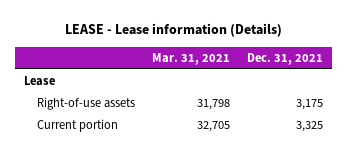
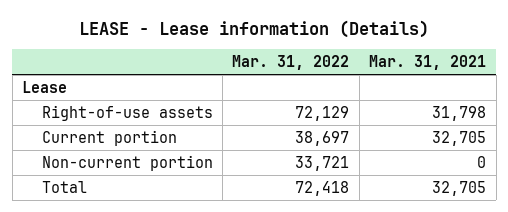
[247,52,324,65] Dec. 31, 2021 -> none
none -> [232,54,350,70] Mar. 31, 2022
none -> [41,154,213,171] Non-current portion
none -> [41,180,87,193] Total

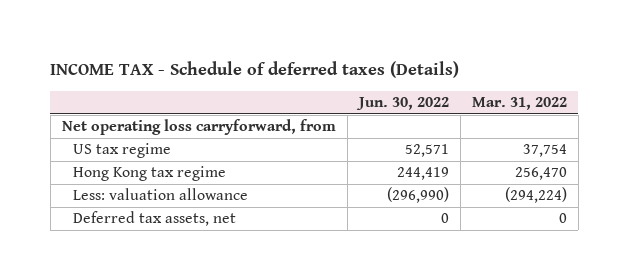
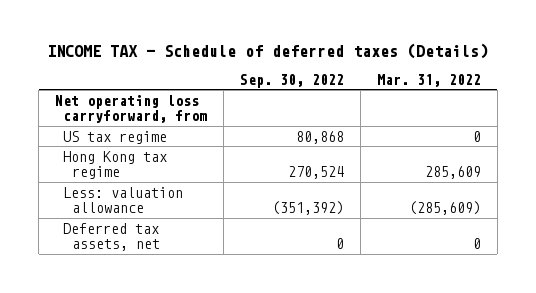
[355,97,449,111] Jun. 30, 2022 -> none
none -> [240,73,345,88] Sep. 30, 2022
[522,144,567,158] 37,754 -> [472,130,481,142] 0
[514,167,567,181] 256,470 -> [424,165,481,179] 285,609
[504,187,567,204] (294,224) -> [408,200,481,215] (285,609)

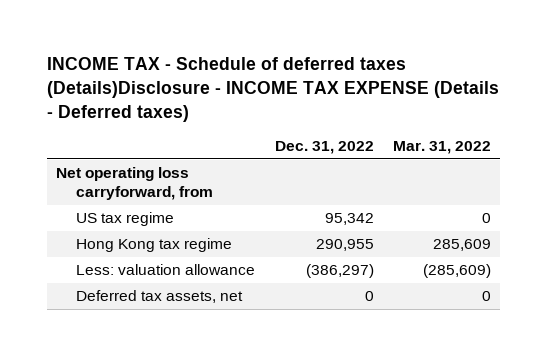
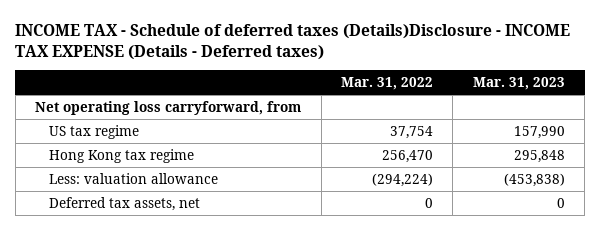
[274,141,374,155] Dec. 31, 2022 -> none
none -> [472,77,565,91] Mar. 31, 2023
[481,213,491,224] 0 -> [389,125,433,139] 37,754
[432,239,491,252] 285,609 -> [381,149,433,163] 256,470
[422,264,491,279] (285,609) -> [371,172,433,187] (294,224)

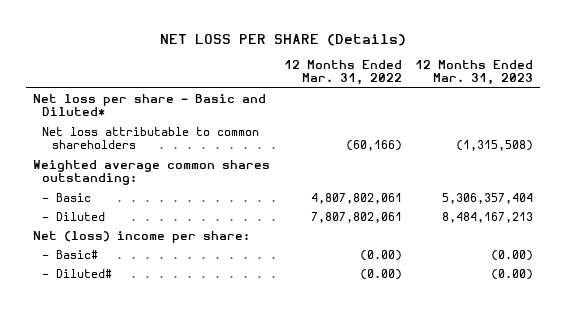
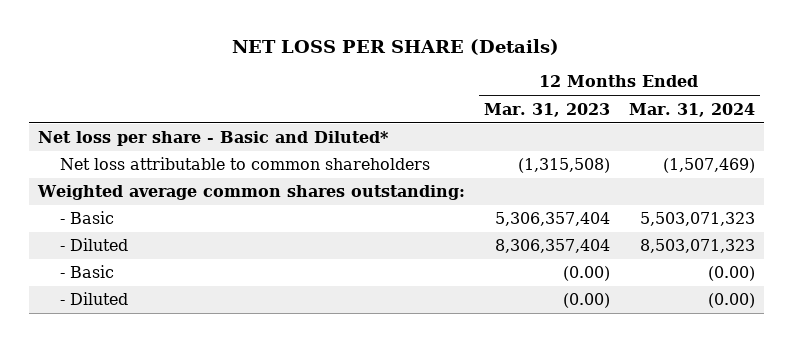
[283,59,402,86] 12 Months Ended Mar. 31, 2022 -> none
none -> [628,102,755,117] Mar. 31, 2024
[33,230,251,243] Net (loss) income per share: -> none
[442,211,534,223] 8,484,167,213 -> [494,239,610,254] 8,306,357,404
[42,249,99,259] - Basic# -> [60,265,115,279] - Basic
[42,268,113,278] - Diluted# -> [60,292,129,306] - Diluted

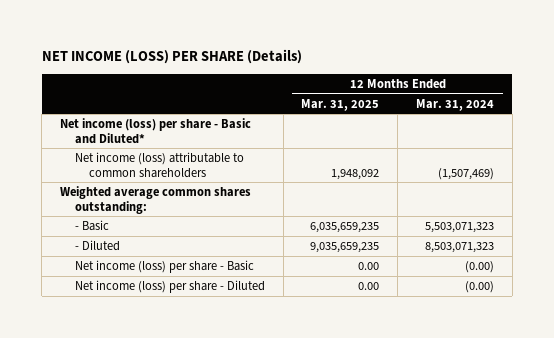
[232,38,560,55] NET LOSS PER SHARE (Details) -> [41,49,302,65] NET INCOME (LOSS) PER SHARE (Details)
[483,102,610,117] Mar. 31, 2023 -> none
none -> [301,98,380,111] Mar. 31, 2025
[38,131,390,147] Net loss per share - Basic and Diluted* -> [60,118,252,144] Net income (loss) per share - Basic and Diluted*
[60,157,431,171] Net loss attributable to common shareholders -> [74,152,244,178] Net income (loss) attributable to common shareholders
[60,265,115,279] - Basic -> [74,260,254,274] Net income (loss) per share - Basic
[60,292,129,306] - Diluted -> [74,280,265,294] Net income (loss) per share - Diluted

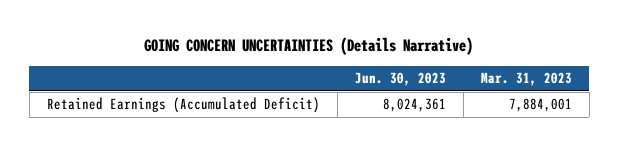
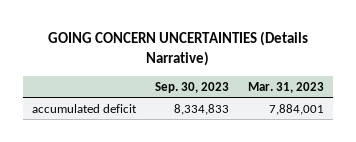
[354,72,446,87] Jun. 30, 2023 -> none
none -> [154,81,229,93] Sep. 30, 2023
[46,97,320,114] Retained Earnings (Accumulated Deficit) -> [32,103,138,113] accumulated deficit

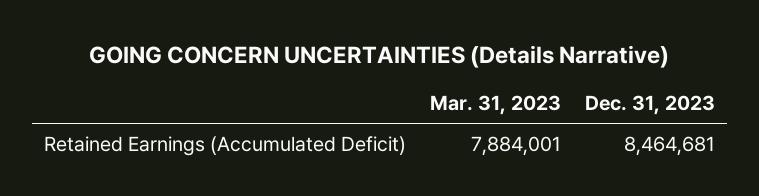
[154,81,229,93] Sep. 30, 2023 -> none
none -> [584,95,715,116] Dec. 31, 2023
[32,103,138,113] accumulated deficit -> [43,136,406,157] Retained Earnings (Accumulated Deficit)

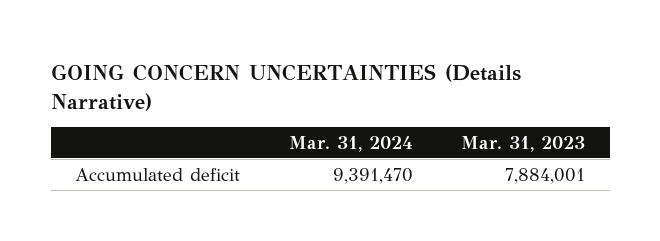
[584,95,715,116] Dec. 31, 2023 -> none
none -> [288,136,413,153] Mar. 31, 2024
[43,136,406,157] Retained Earnings (Accumulated Deficit) -> [75,167,241,181] Accumulated deficit

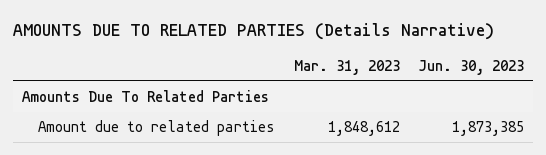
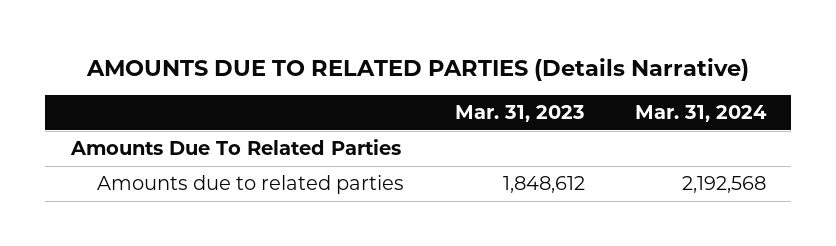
[418,60,525,76] Jun. 30, 2023 -> none
none -> [634,105,767,123] Mar. 31, 2024
[38,120,276,137] Amount due to related parties -> [97,175,405,195] Amounts due to related parties

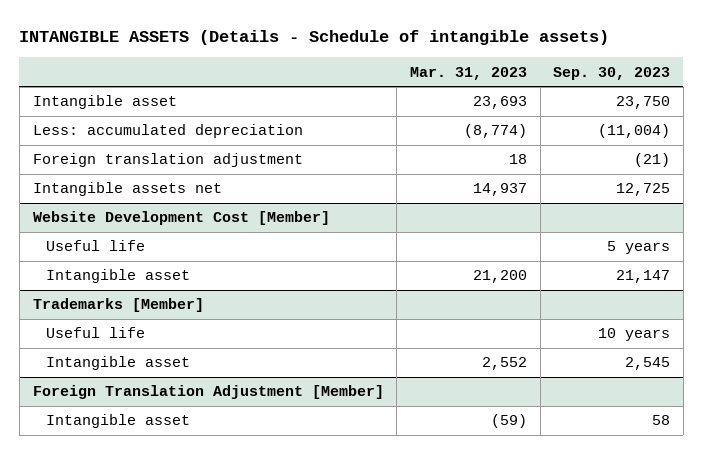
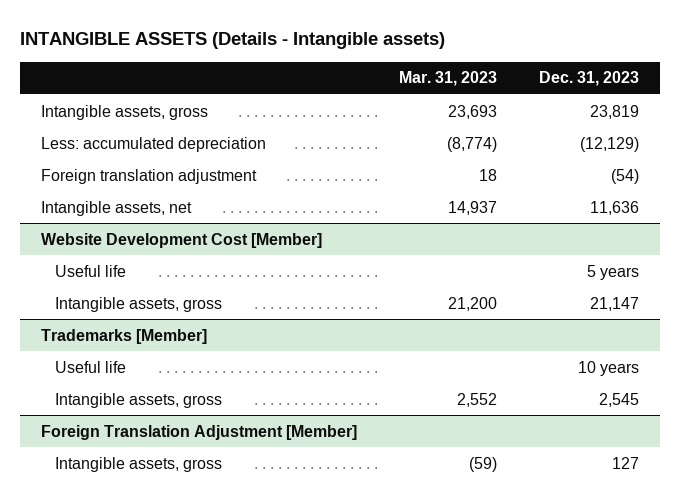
[19,30,610,46] INTANGIBLE ASSETS (Details - Schedule of intangible assets) -> [20,32,446,50] INTANGIBLE ASSETS (Details - Intangible assets)
[553,66,671,80] Sep. 30, 2023 -> none
none -> [539,71,640,87] Dec. 31, 2023
[32,95,177,110] Intangible asset -> [41,104,209,120] Intangible assets, gross
[32,182,222,197] Intangible assets net -> [41,200,193,216] Intangible assets, net
[46,269,191,284] Intangible asset -> [54,296,222,312] Intangible assets, gross
[46,356,191,371] Intangible asset -> [54,392,222,408] Intangible assets, gross
[46,414,191,429] Intangible asset -> [54,456,222,472] Intangible assets, gross

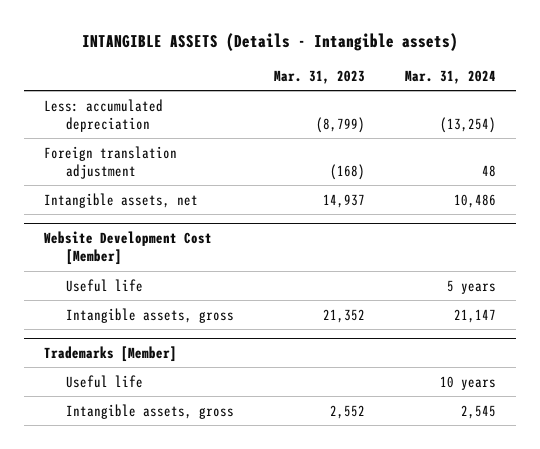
[539,71,640,87] Dec. 31, 2023 -> none
none -> [405,69,497,84] Mar. 31, 2024
[41,104,209,120] Intangible assets, gross -> none
[447,136,498,152] (8,774) -> [316,117,366,134] (8,799)
[479,168,498,181] 18 -> [330,164,366,181] (168)
[448,296,498,311] 21,200 -> [323,308,366,323] 21,352
[41,424,358,440] Foreign Translation Adjustment [Member] -> none
[54,456,222,472] Intangible assets, gross -> none

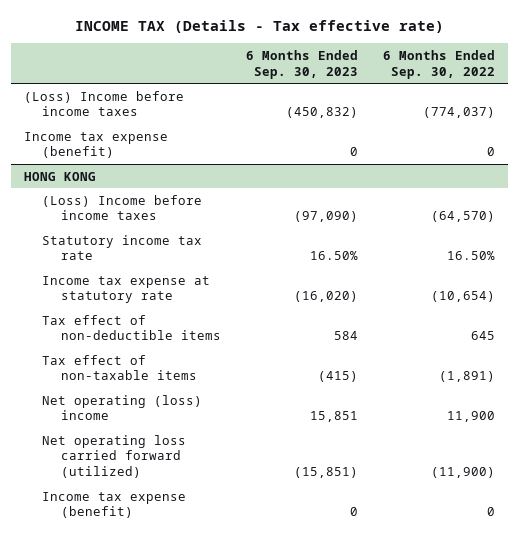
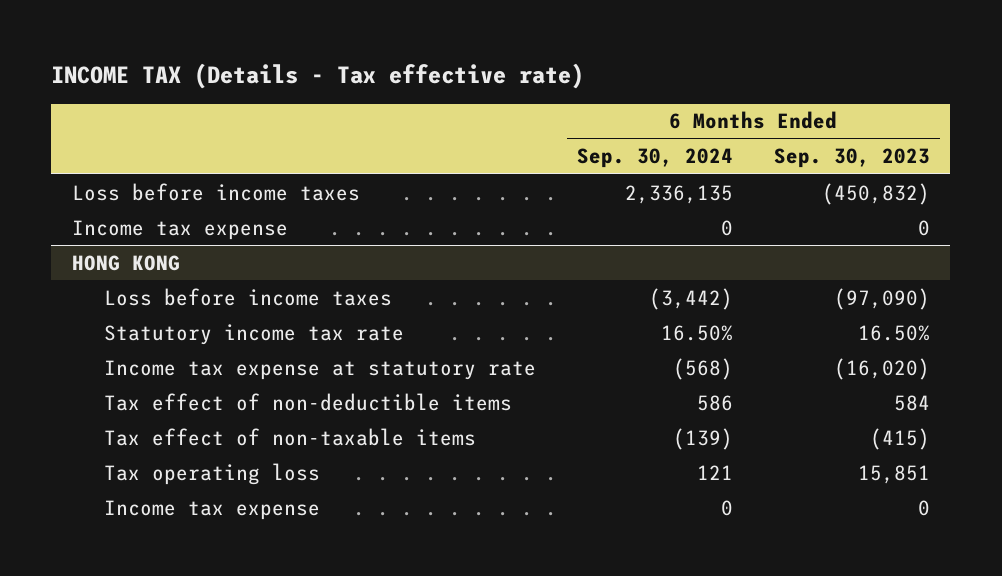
[383,49,496,79] 6 Months Ended Sep. 30, 2022 -> none
none -> [577,148,734,169] Sep. 30, 2024
[24,90,185,117] (Loss) Income before income taxes -> [71,182,360,201] Loss before income taxes
[24,131,169,159] Income tax expense (benefit) -> [71,219,288,240] Income tax expense
[42,194,203,221] (Loss) Income before income taxes -> [104,287,393,306] Loss before income taxes
[42,434,187,479] Net operating loss carried forward (utilized) -> none
[42,394,203,421] Net operating (loss) income -> [104,462,321,485] Tax operating loss
[42,491,187,519] Income tax expense (benefit) -> [104,499,321,520] Income tax expense

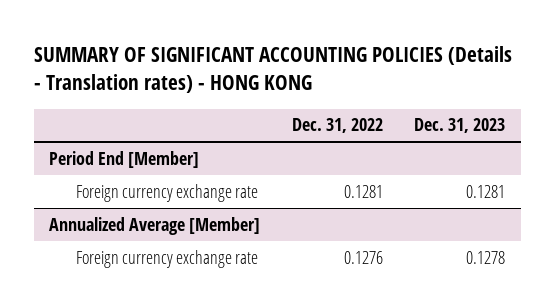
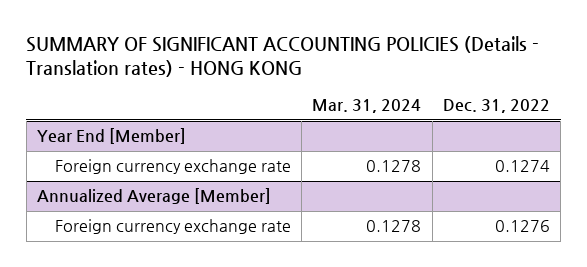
[414,118,506,134] Dec. 31, 2023 -> none
none -> [312,99,422,114] Mar. 31, 2024
[49,150,200,168] Period End [Member] -> [37,128,187,145] Year End [Member]
[343,184,383,198] 0.1281 -> [494,160,550,173] 0.1274

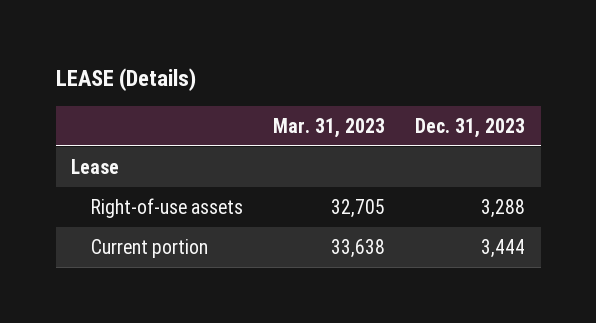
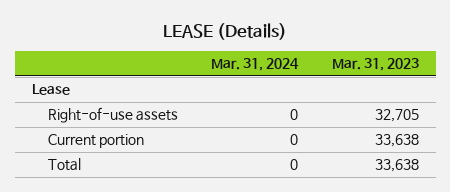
[415,117,526,138] Dec. 31, 2023 -> none
none -> [211,58,300,72] Mar. 31, 2024
none -> [47,158,81,172] Total

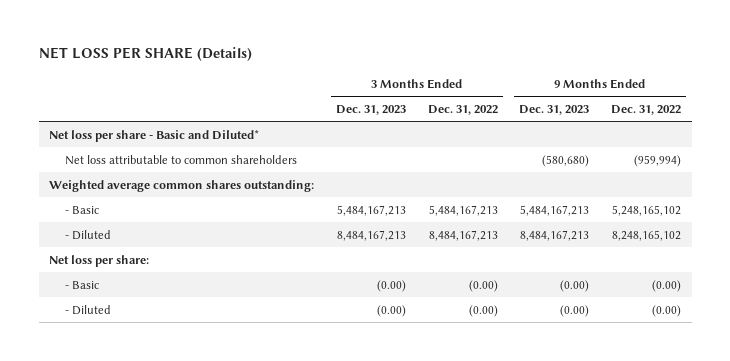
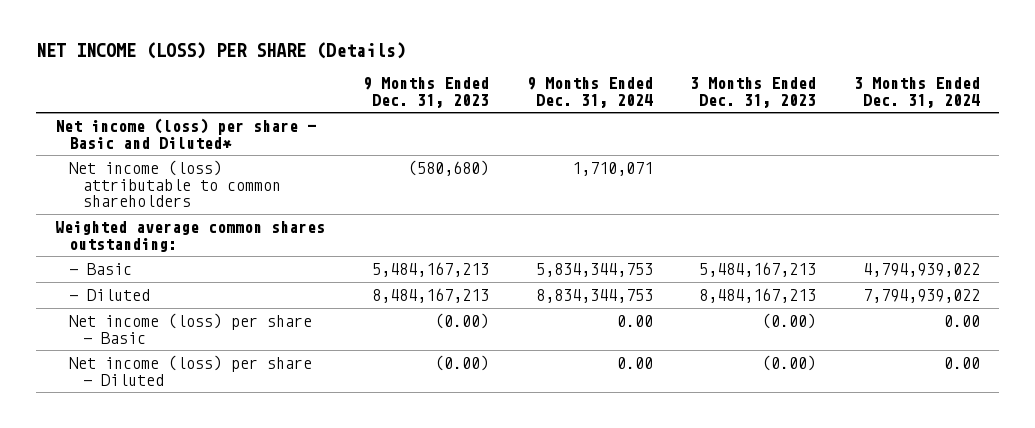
[38,47,252,62] NET LOSS PER SHARE (Details) -> [36,41,407,59] NET INCOME (LOSS) PER SHARE (Details)
[427,104,498,115] Dec. 31, 2022 -> none
[610,104,681,115] Dec. 31, 2022 -> none
none -> [526,77,653,108] 9 Months Ended Dec. 31, 2024
none -> [854,77,981,108] 3 Months Ended Dec. 31, 2024
[49,129,260,142] Net loss per share - Basic and Diluted* -> [55,117,317,149] Net income (loss) per share - Basic and Diluted*
[64,154,297,165] Net loss attributable to common shareholders -> [68,159,281,208] Net income (loss) attributable to common shareholders
[49,254,150,267] Net loss per share: -> none
[64,280,99,289] - Basic -> [68,312,312,344] Net income (loss) per share - Basic
[64,304,111,315] - Diluted -> [68,354,312,386] Net income (loss) per share - Diluted

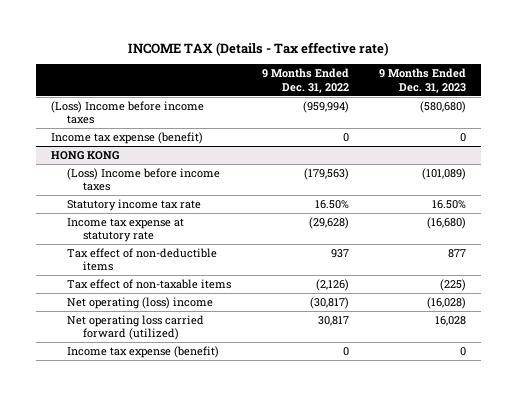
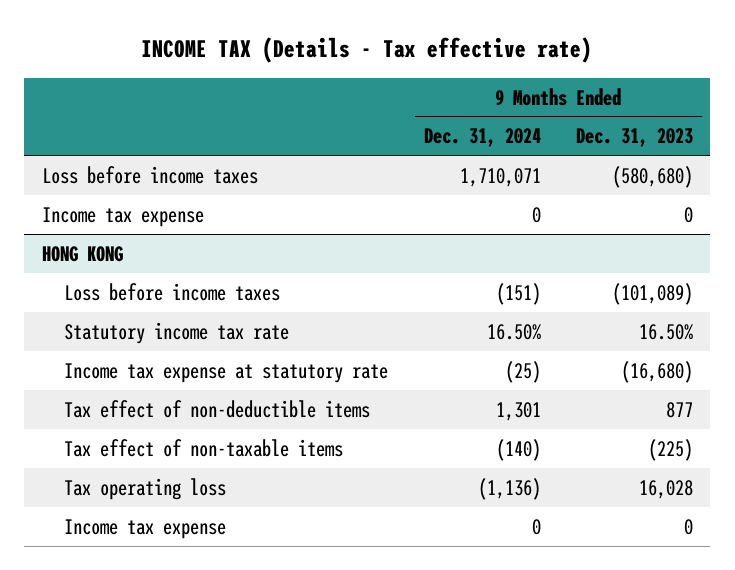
[261,68,349,93] 9 Months Ended Dec. 31, 2022 -> none
none -> [423,128,541,148] Dec. 31, 2024
[50,101,204,125] (Loss) Income before income taxes -> [41,165,258,184] Loss before income taxes
[50,132,203,145] Income tax expense (benefit) -> [41,206,204,227] Income tax expense
[67,168,221,192] (Loss) Income before income taxes -> [64,282,281,301] Loss before income taxes
[67,315,205,341] Net operating loss carried forward (utilized) -> none
[67,297,214,310] Net operating (loss) income -> [64,477,227,500] Tax operating loss
[427,297,467,310] (16,028) -> [638,479,693,499] 16,028
[67,346,220,359] Income tax expense (benefit) -> [64,518,227,539] Income tax expense

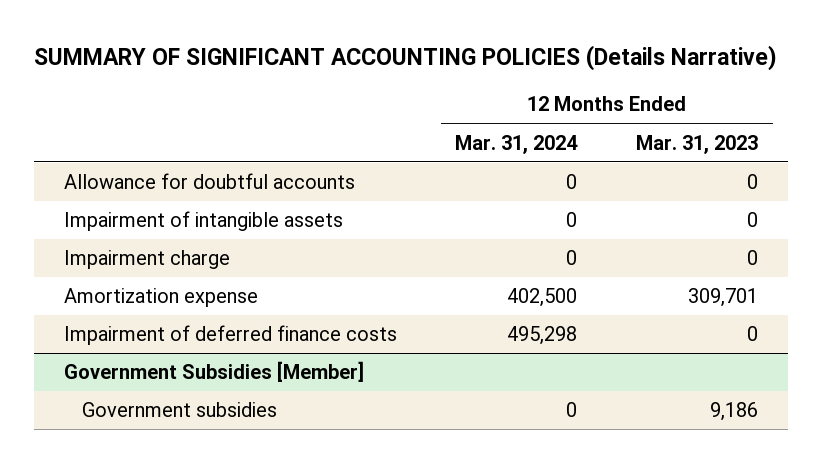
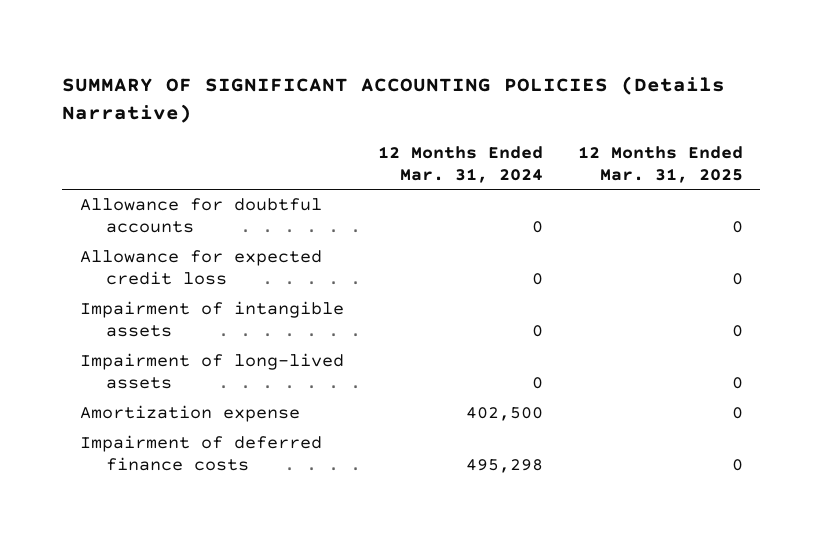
[636,134,759,154] Mar. 31, 2023 -> none
none -> [577,145,743,183] 12 Months Ended Mar. 31, 2025
none -> [79,250,322,286] Allowance for expected credit loss
[63,250,230,270] Impairment charge -> [79,353,344,390] Impairment of long-lived assets
[63,361,364,383] Government Subsidies [Member] -> none
[81,402,277,418] Government subsidies -> none

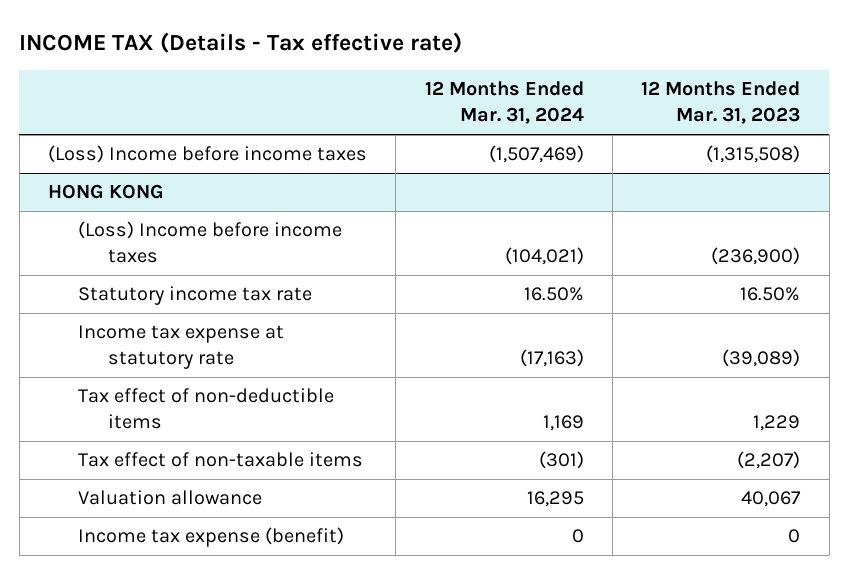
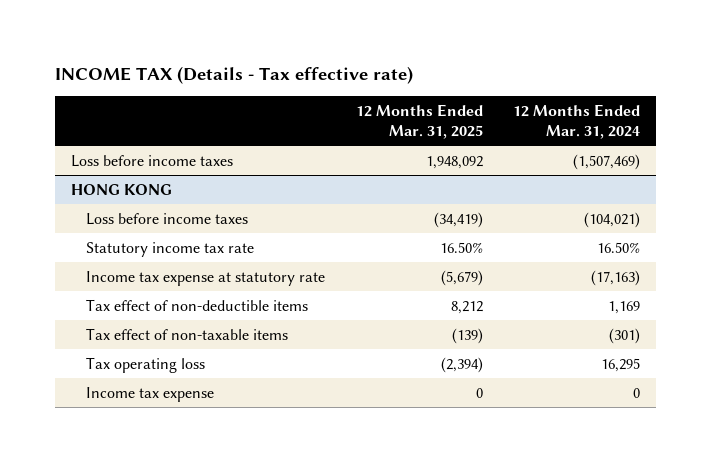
[641,81,801,125] 12 Months Ended Mar. 31, 2023 -> none
none -> [355,104,483,140] 12 Months Ended Mar. 31, 2025
[47,145,367,164] (Loss) Income before income taxes -> [70,154,233,167] Loss before income taxes
[77,221,342,264] (Loss) Income before income taxes -> [86,212,249,225] Loss before income taxes
[77,490,262,506] Valuation allowance -> [86,356,206,373] Tax operating loss
[77,527,344,548] Income tax expense (benefit) -> [86,386,215,402] Income tax expense

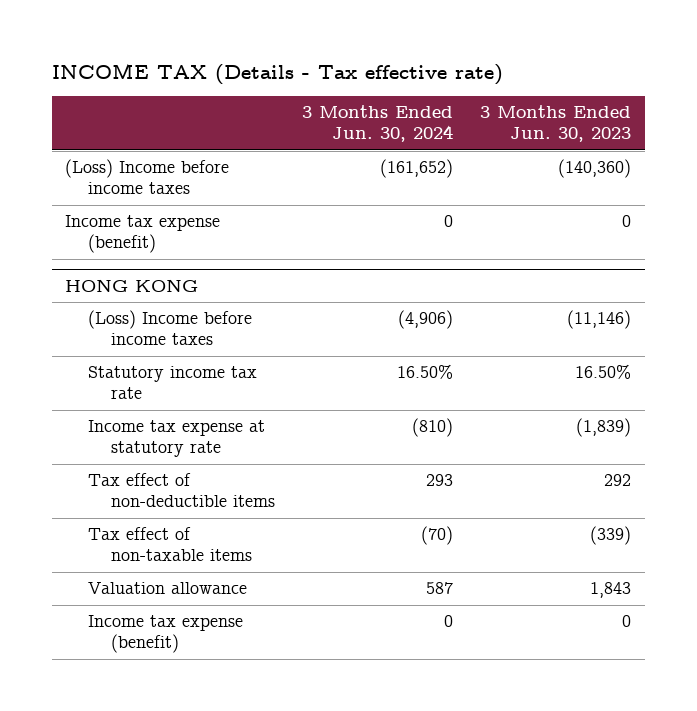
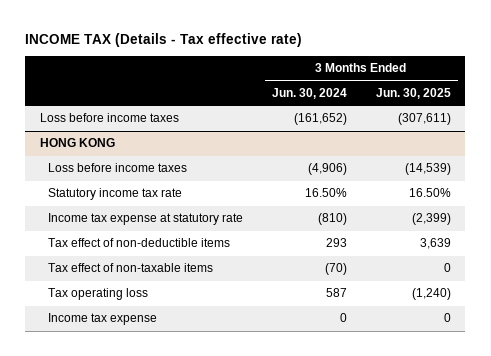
[480,105,632,143] 3 Months Ended Jun. 30, 2023 -> none
none -> [375,87,451,99] Jun. 30, 2025
[65,215,221,254] Income tax expense (benefit) -> none
[65,159,230,195] (Loss) Income before income taxes -> [39,113,179,123] Loss before income taxes
[88,310,253,346] (Loss) Income before income taxes -> [48,163,188,173] Loss before income taxes
[88,582,248,595] Valuation allowance -> [48,288,149,301] Tax operating loss
[88,615,244,654] Income tax expense (benefit) -> [48,313,158,326] Income tax expense

